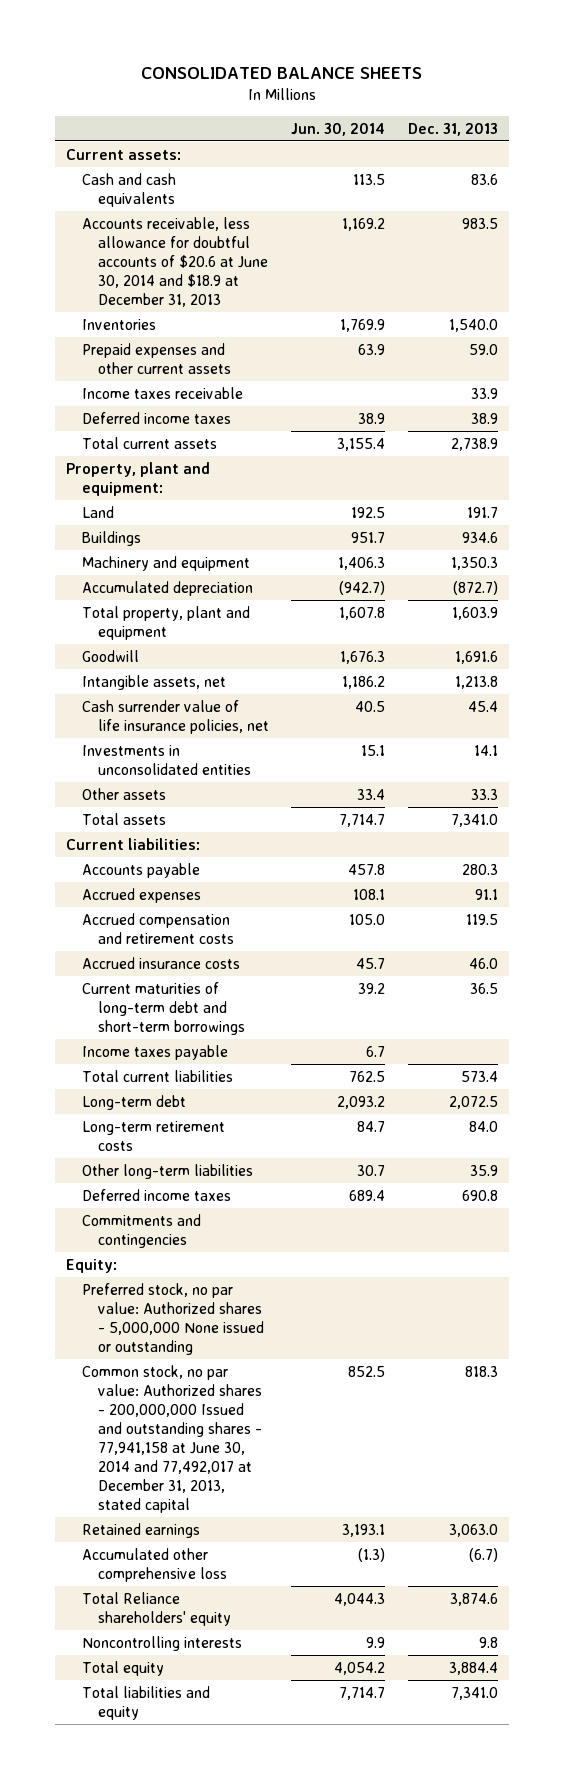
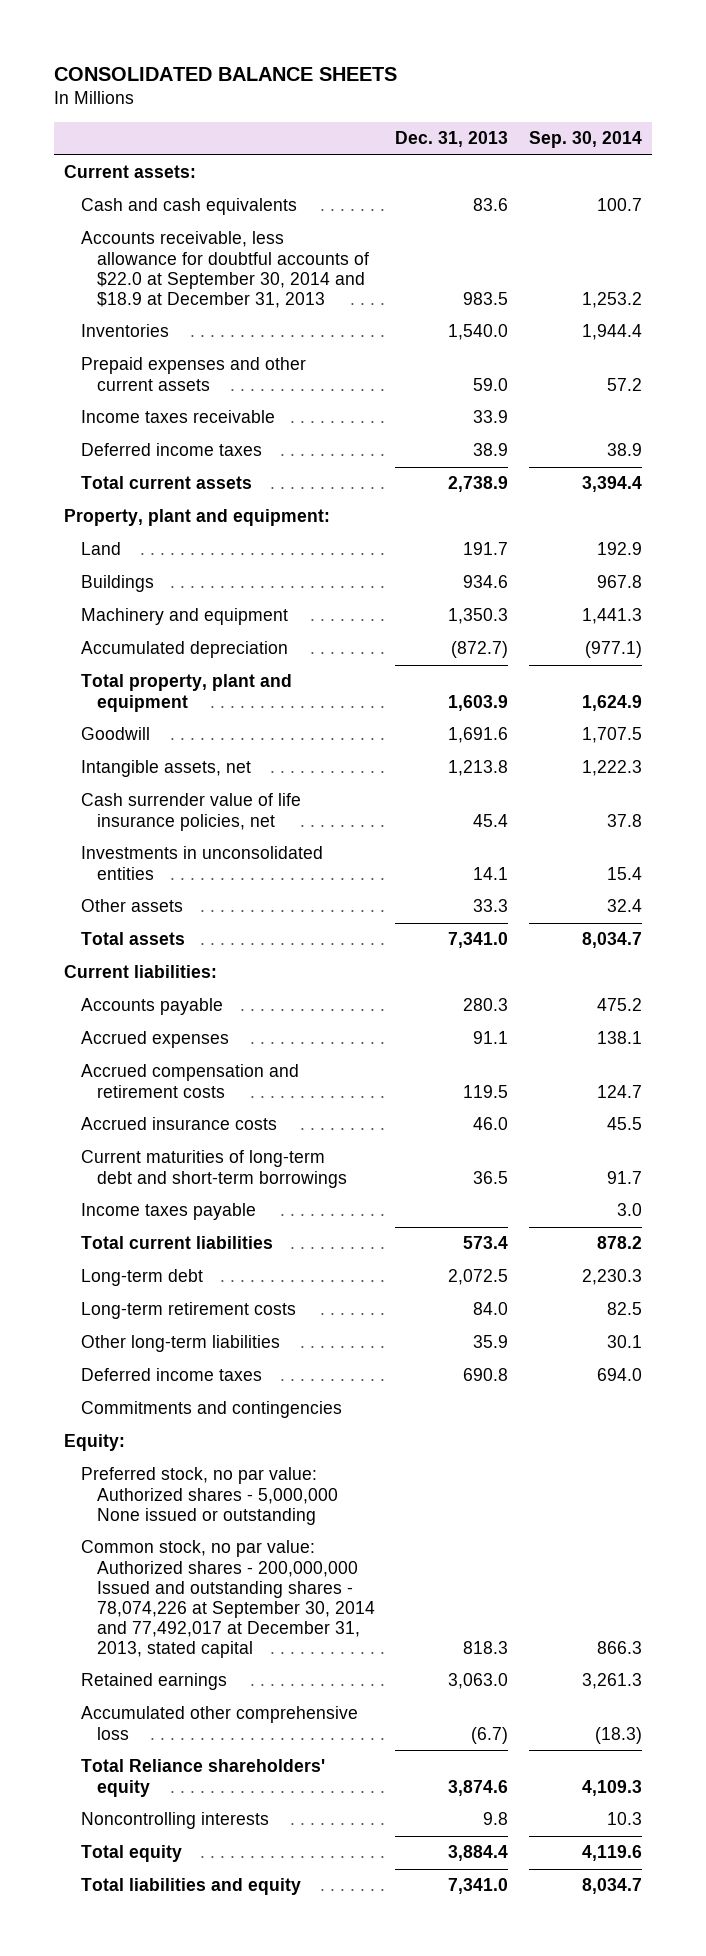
[291,122,386,136] Jun. 30, 2014 -> none
none -> [528,131,642,149] Sep. 30, 2014
[81,216,268,307] Accounts receivable, less allowance for doubtful accounts of $20.6 at June 30, 2014 and $18.9 at December 31, 2013 -> [80,231,370,308] Accounts receivable, less allowance for doubtful accounts of $22.0 at September 30, 2014 and $18.9 at December 31, 2013
[81,1364,262,1513] Common stock, no par value: Authorized shares - 200,000,000 Issued and outstanding shares - 77,941,158 at June 30, 2014 and 77,492,017 at December 31, 2013, stated capital -> [80,1540,376,1658] Common stock, no par value: Authorized shares - 200,000,000 Issued and outstanding shares - 78,074,226 at September 30, 2014 and 77,492,017 at December 31, 2013, stated capital

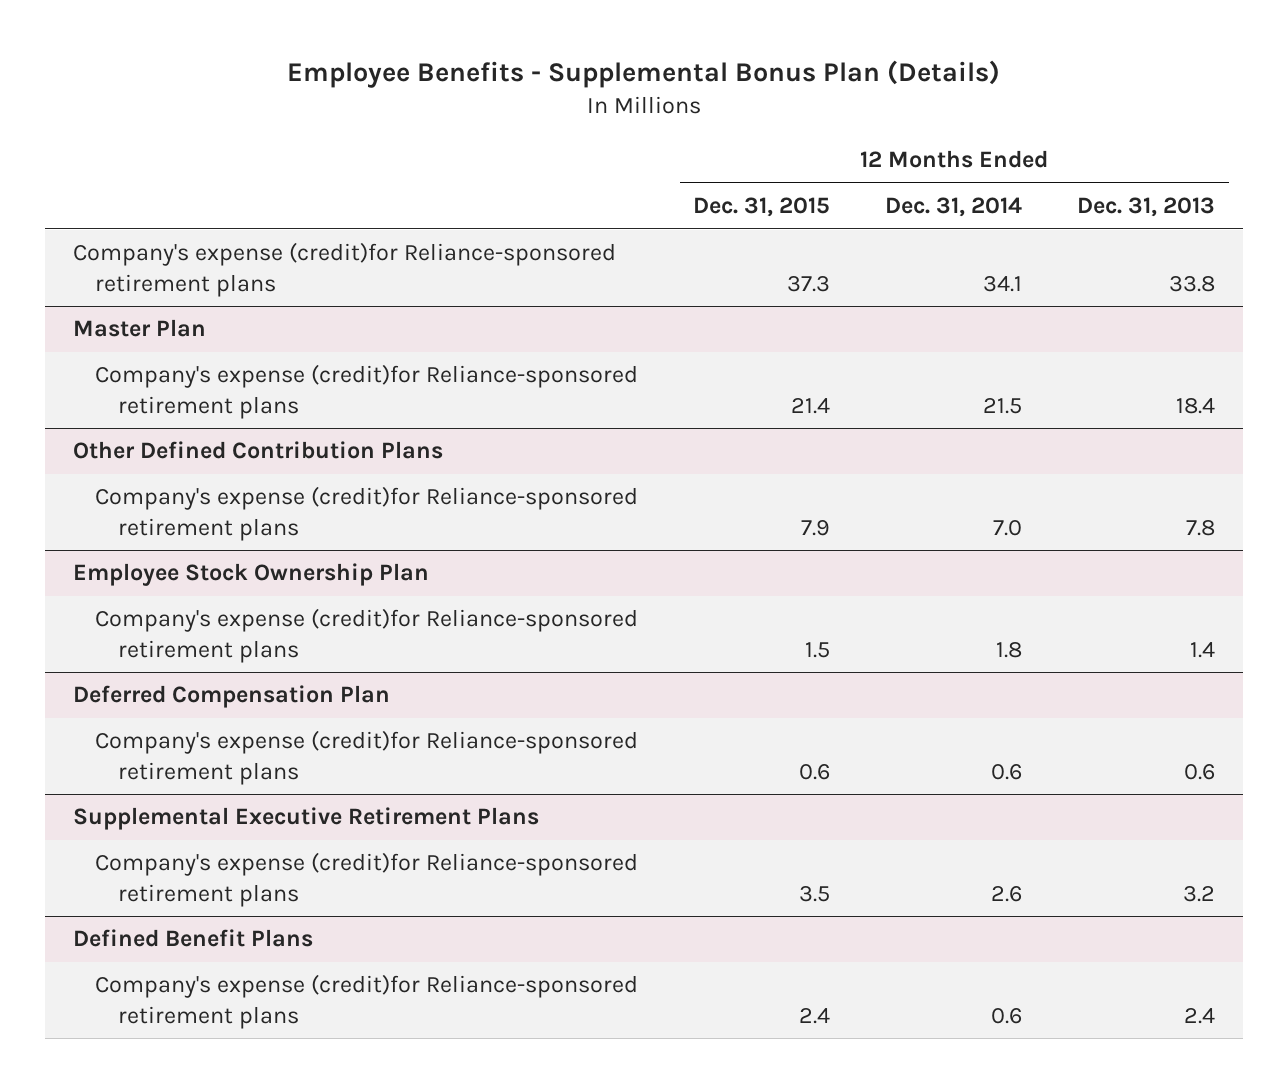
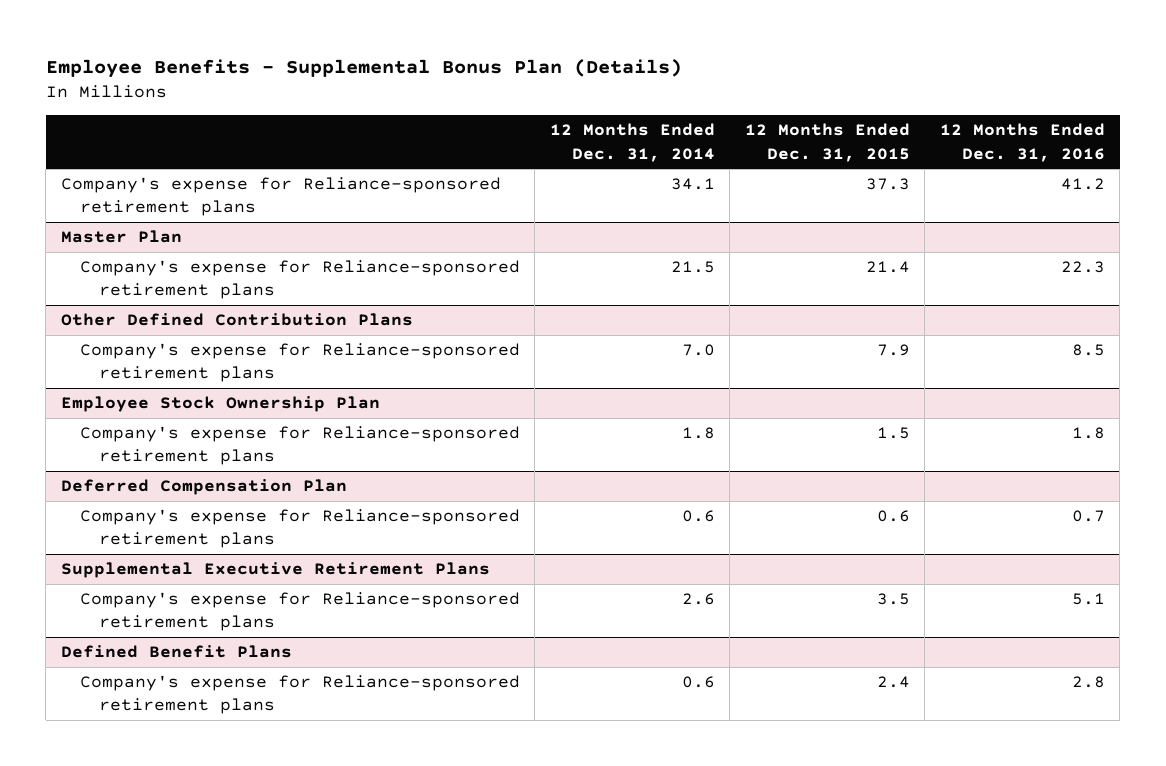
[1077,196,1216,217] Dec. 31, 2013 -> none
none -> [939,123,1105,162] 12 Months Ended Dec. 31, 2016
[72,242,616,297] Company's expense (credit)for Reliance-sponsored retirement plans -> [60,177,501,217] Company's expense for Reliance-sponsored retirement plans
[95,364,639,419] Company's expense (credit)for Reliance-sponsored retirement plans -> [79,260,520,300] Company's expense for Reliance-sponsored retirement plans
[95,486,639,541] Company's expense (credit)for Reliance-sponsored retirement plans -> [79,343,520,383] Company's expense for Reliance-sponsored retirement plans
[95,608,639,663] Company's expense (credit)for Reliance-sponsored retirement plans -> [79,426,520,466] Company's expense for Reliance-sponsored retirement plans
[95,730,639,785] Company's expense (credit)for Reliance-sponsored retirement plans -> [79,509,520,549] Company's expense for Reliance-sponsored retirement plans
[95,852,639,907] Company's expense (credit)for Reliance-sponsored retirement plans -> [79,592,520,632] Company's expense for Reliance-sponsored retirement plans
[95,974,639,1029] Company's expense (credit)for Reliance-sponsored retirement plans -> [79,675,520,715] Company's expense for Reliance-sponsored retirement plans

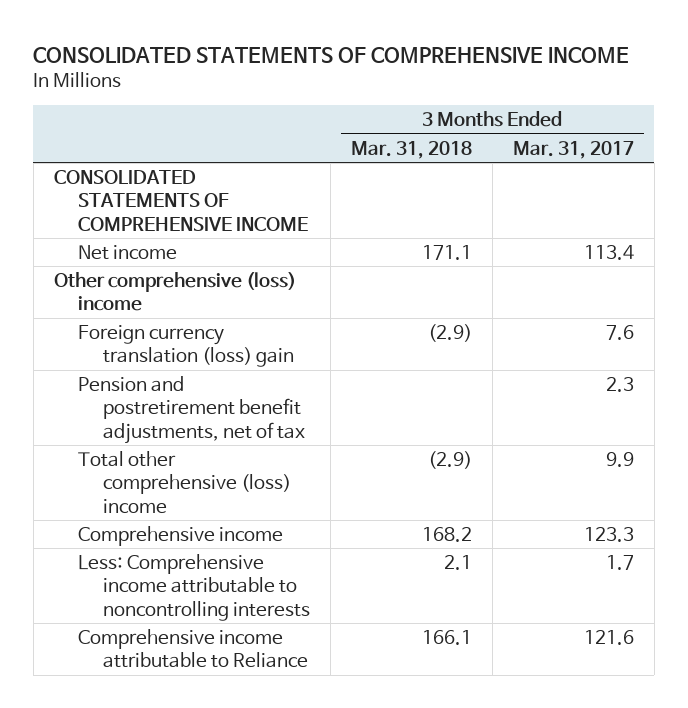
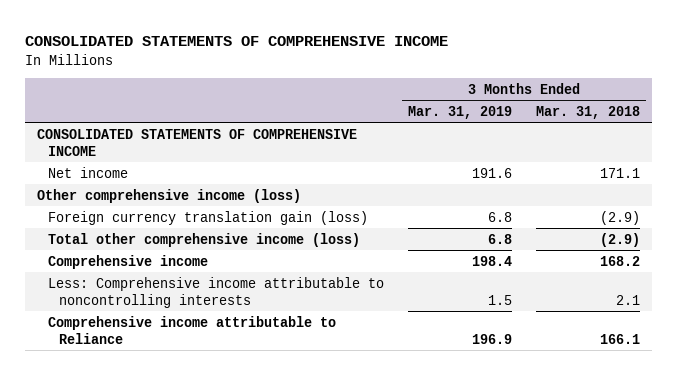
[512,140,634,159] Mar. 31, 2017 -> none
none -> [407,105,512,119] Mar. 31, 2019
[78,375,306,444] Pension and postretirement benefit adjustments, net of tax -> none
[53,271,296,312] Other comprehensive (loss) income -> [37,188,302,203] Other comprehensive income (loss)
[78,324,295,368] Foreign currency translation (loss) gain -> [47,210,368,225] Foreign currency translation gain (loss)
[78,450,292,514] Total other comprehensive (loss) income -> [47,232,360,247] Total other comprehensive income (loss)

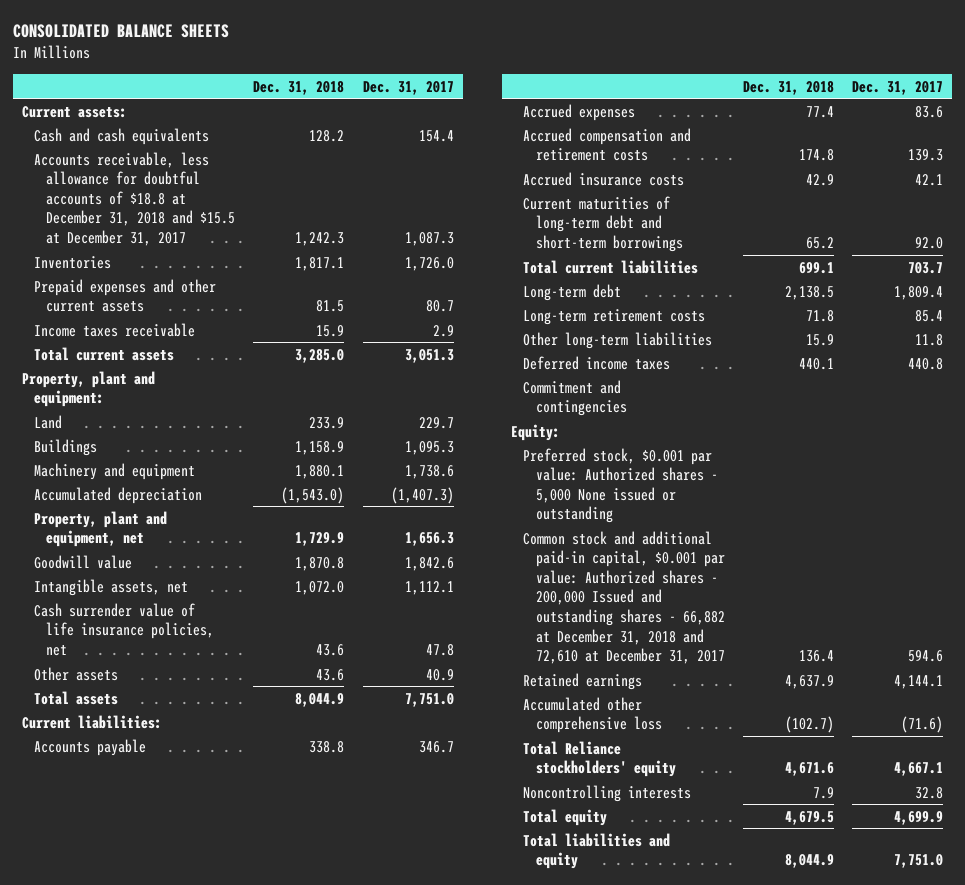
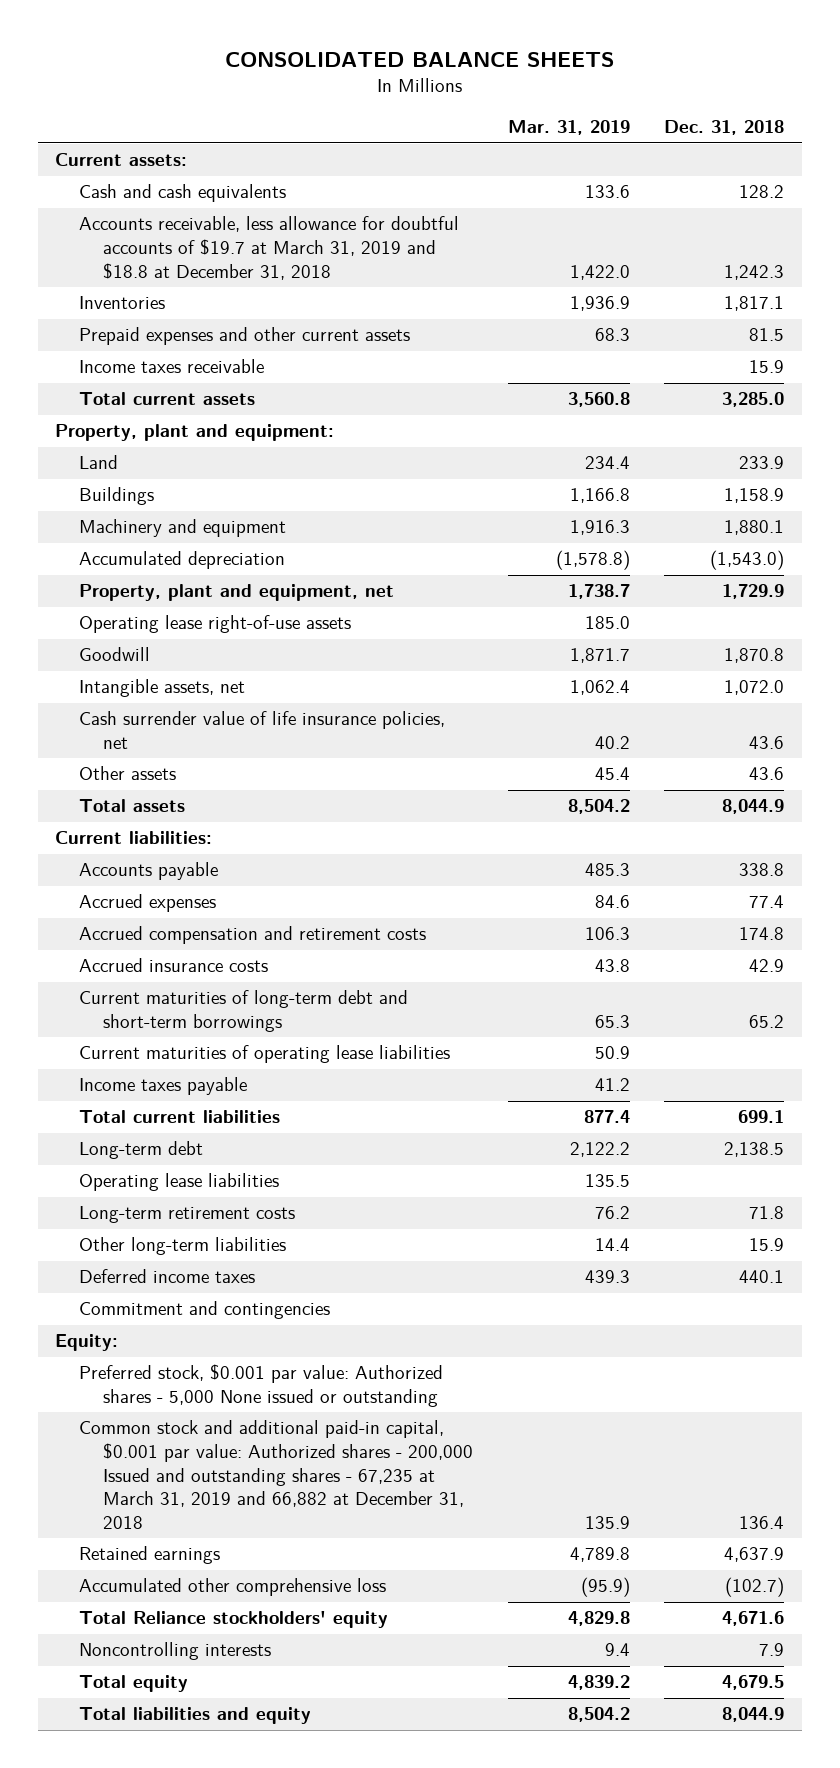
[362,80,454,95] Dec. 31, 2017 -> none
none -> [507,120,630,136] Mar. 31, 2019
[34,151,236,247] Accounts receivable, less allowance for doubtful accounts of $18.8 at December 31, 2018 and $15.5 at December 31, 2017 -> [79,216,460,280] Accounts receivable, less allowance for doubtful accounts of $19.7 at March 31, 2019 and $18.8 at December 31, 2018
none -> [79,615,352,634] Operating lease right-of-use assets
[34,554,133,569] Goodwill value -> [79,647,151,662] Goodwill
none -> [79,1045,451,1064] Current maturities of operating lease liabilities
none -> [79,1077,248,1096] Income taxes payable
none -> [79,1173,280,1192] Operating lease liabilities
[523,530,725,665] Common stock and additional paid-in capital, $0.001 par value: Authorized shares - 200,000 Issued and outstanding shares - 66,882 at December 31, 2018 and 72,610 at December 31, 2017 -> [79,1420,474,1529] Common stock and additional paid-in capital, $0.001 par value: Authorized shares - 200,000 Issued and outstanding shares - 67,235 at March 31, 2019 and 66,882 at December 31, 2018

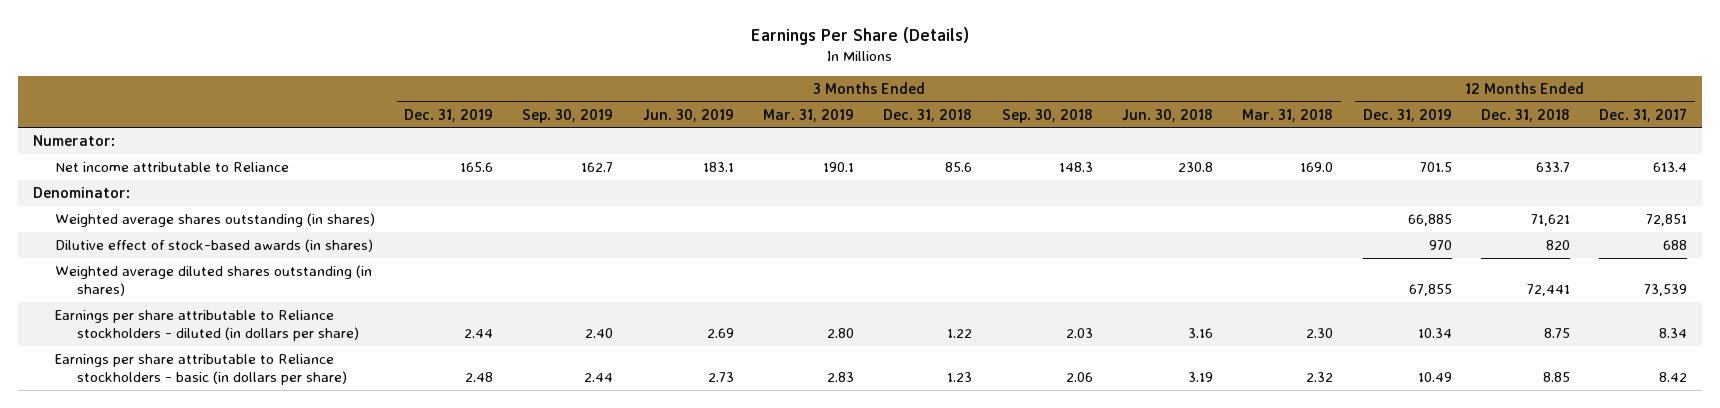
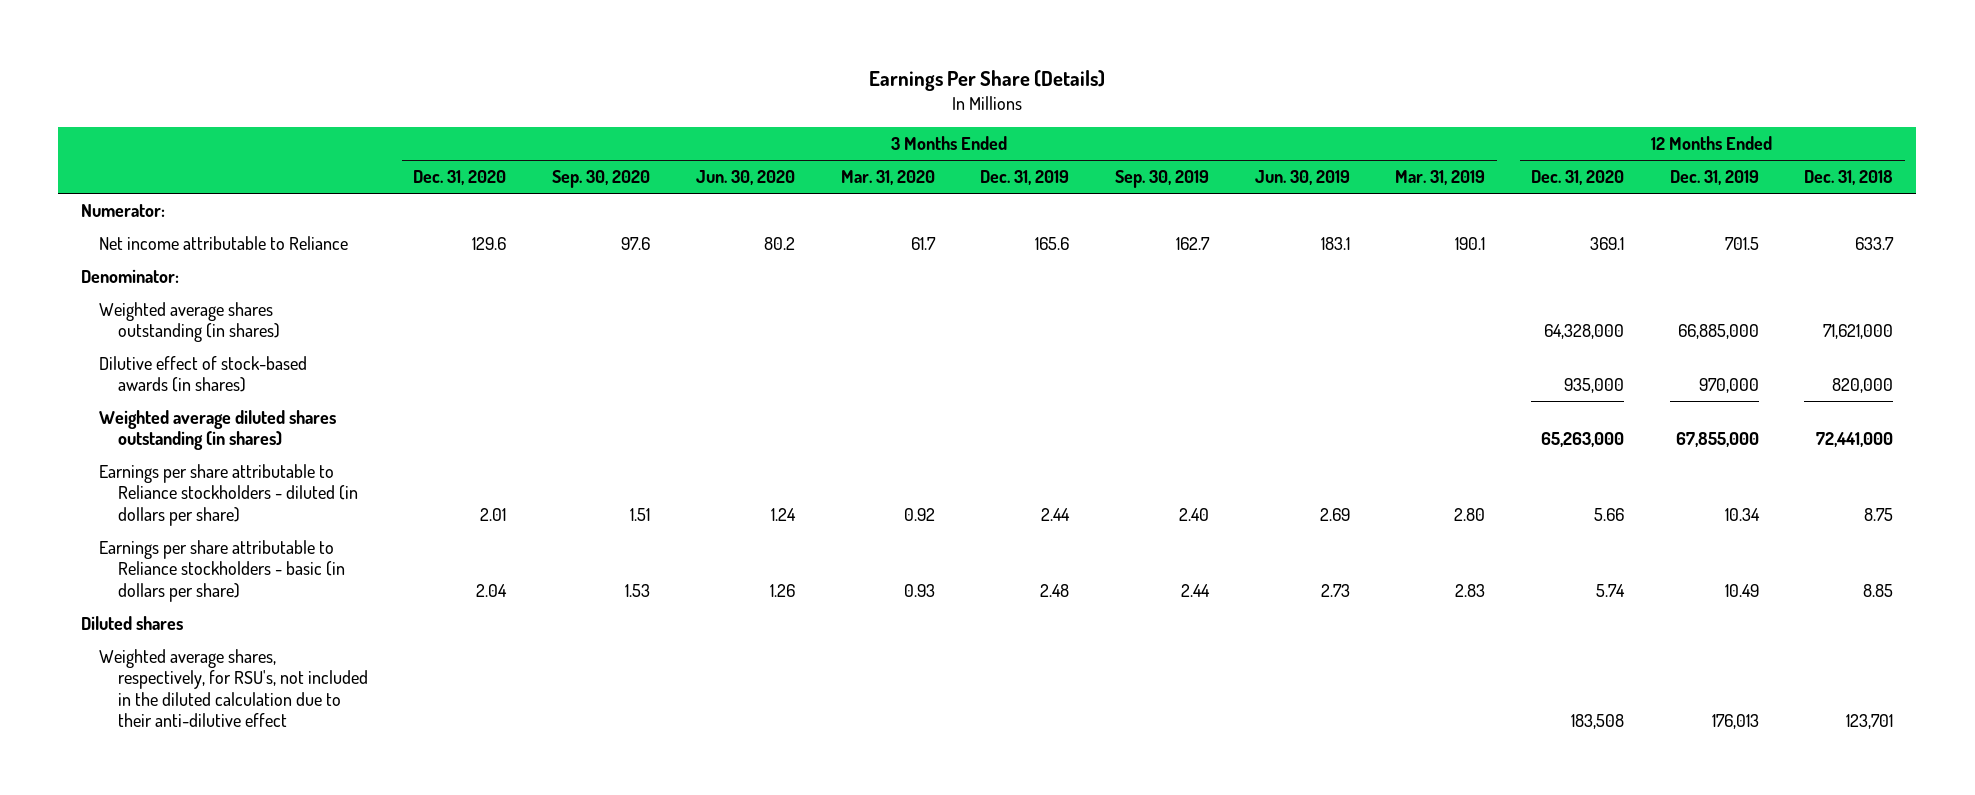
[883,108,973,122] Dec. 31, 2018 -> none
[1001,108,1093,123] Sep. 30, 2018 -> none
[1122,108,1214,122] Jun. 30, 2018 -> none
[1242,108,1334,122] Mar. 31, 2018 -> none
[1599,107,1688,122] Dec. 31, 2017 -> none
none -> [413,170,507,186] Dec. 31, 2020
none -> [552,170,651,189] Sep. 30, 2020
none -> [695,170,795,186] Jun. 30, 2020
none -> [840,170,935,186] Mar. 31, 2020
none -> [1531,170,1625,186] Dec. 31, 2020
[1407,213,1452,226] 66,885 -> [1677,324,1759,340] 66,885,000
[1531,213,1571,226] 71,621 -> [1823,324,1894,340] 71,621,000
[1428,239,1452,250] 970 -> [1698,378,1759,394] 970,000
[1546,239,1571,250] 820 -> [1832,378,1894,394] 820,000
[1408,284,1452,297] 67,855 -> [1675,432,1759,448] 67,855,000
[1527,284,1571,297] 72,441 -> [1816,432,1894,448] 72,441,000
none -> [81,615,184,630] Diluted shares
none -> [99,648,368,728] Weighted average shares, respectively, for RSU's, not included in the diluted calculation due to their anti-dilutive effect

